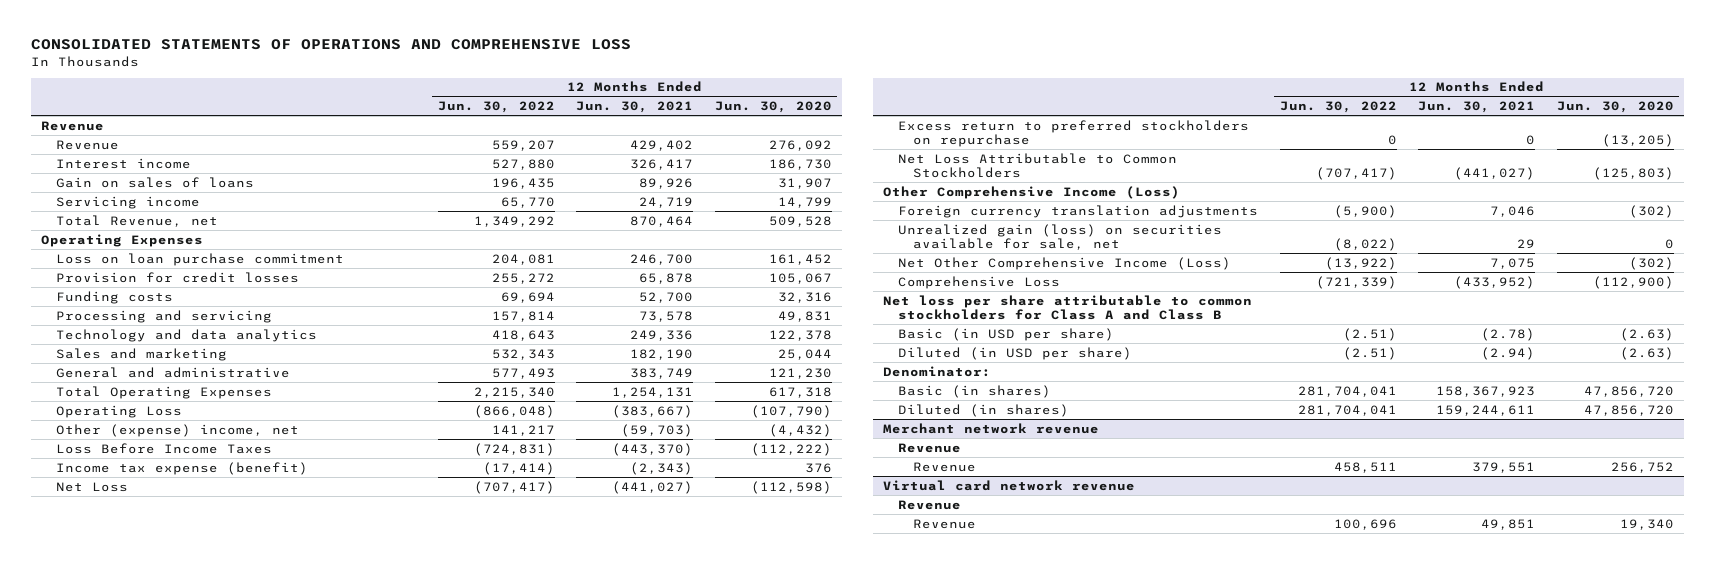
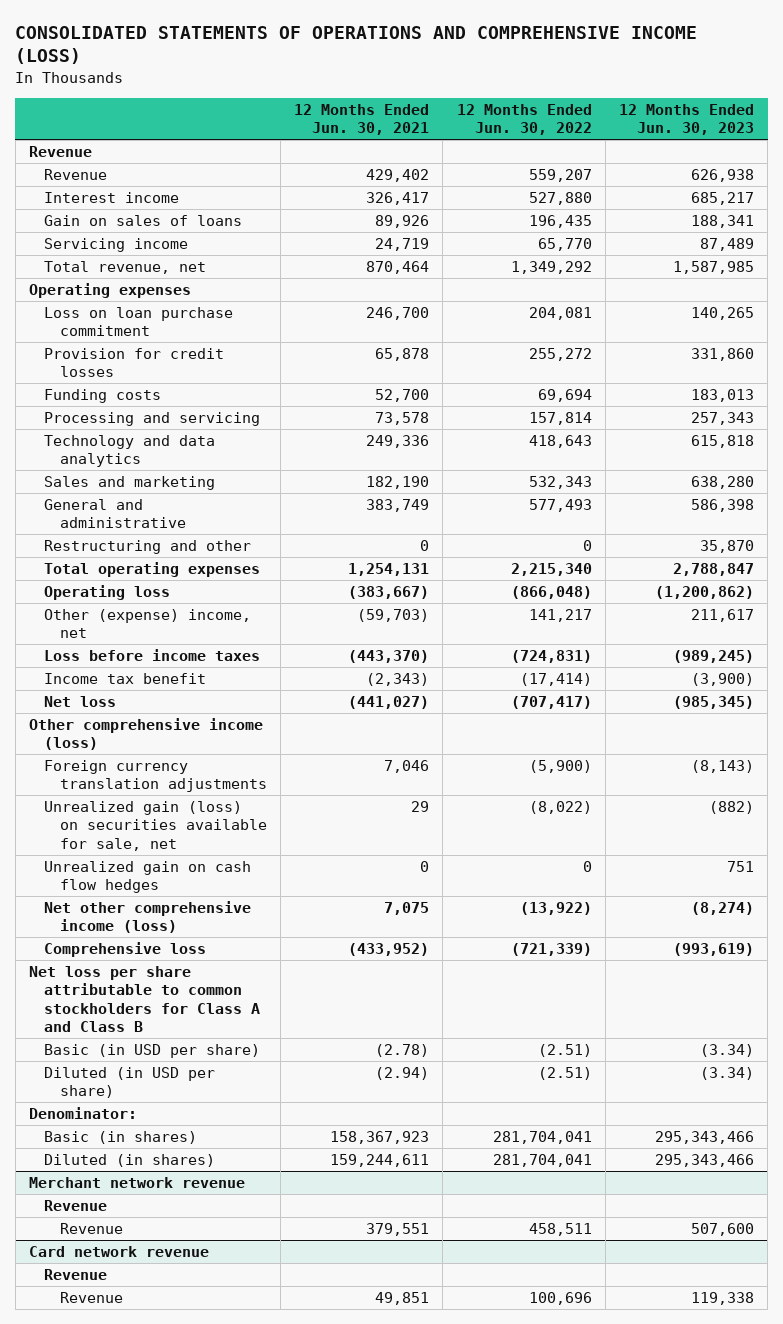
[30,39,631,51] CONSOLIDATED STATEMENTS OF OPERATIONS AND COMPREHENSIVE LOSS -> [15,25,698,65] CONSOLIDATED STATEMENTS OF OPERATIONS AND COMPREHENSIVE INCOME (LOSS)
[714,100,832,113] Jun. 30, 2020 -> none
none -> [619,103,755,136] 12 Months Ended Jun. 30, 2023
[56,214,219,227] Total Revenue, net -> [44,261,207,275] Total revenue, net
[41,233,204,247] Operating Expenses -> [28,283,191,299] Operating expenses
none -> [44,540,252,555] Restructuring and other
[56,385,273,399] Total Operating Expenses -> [44,562,261,578] Total operating expenses
[56,404,183,418] Operating Loss -> [44,585,171,601] Operating loss
[898,119,1250,147] Excess return to preferred stockholders on repurchase -> none
[898,152,1178,178] Net Loss Attributable to Common Stockholders -> none
[56,442,273,454] Loss Before Income Taxes -> [44,649,261,662] Loss before income taxes
[56,461,309,475] Income tax expense (benefit) -> [44,673,207,685] Income tax benefit
[56,481,129,492] Net Loss -> [44,696,117,708] Net loss
[883,185,1181,199] Other Comprehensive Income (Loss) -> [28,718,263,751] Other comprehensive income (loss)
none -> [44,861,252,894] Unrealized gain on cash flow hedges
[898,256,1232,270] Net Other Comprehensive Income (Loss) -> [44,901,252,934] Net other comprehensive income (loss)
[898,275,1061,289] Comprehensive Loss -> [44,942,207,958] Comprehensive loss
[883,479,1136,491] Virtual card network revenue -> [28,1246,209,1258] Card network revenue

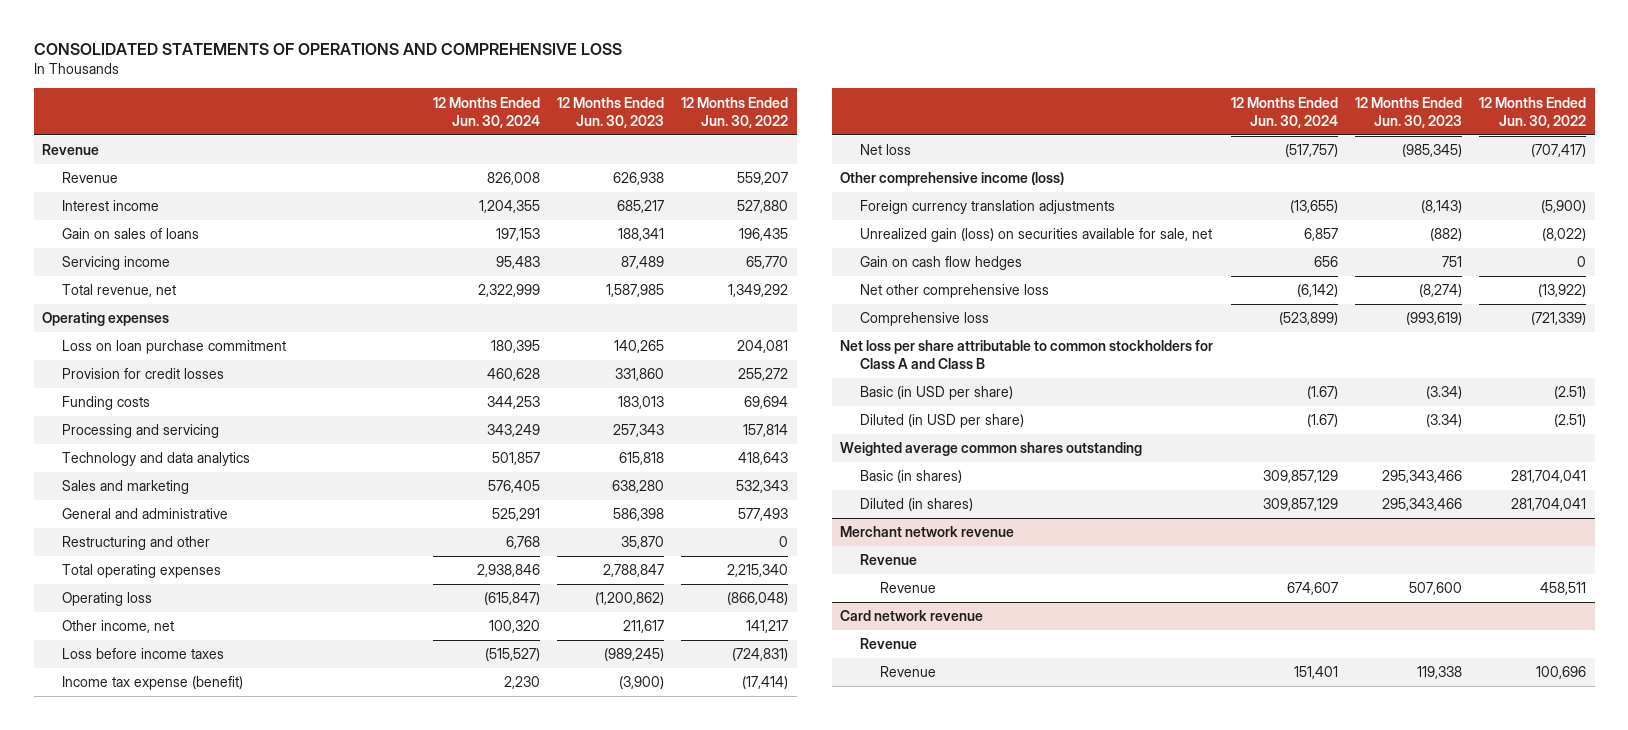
[15,25,698,65] CONSOLIDATED STATEMENTS OF OPERATIONS AND COMPREHENSIVE INCOME (LOSS) -> [33,43,622,56] CONSOLIDATED STATEMENTS OF OPERATIONS AND COMPREHENSIVE LOSS
[294,103,430,136] 12 Months Ended Jun. 30, 2021 -> none
none -> [432,96,540,128] 12 Months Ended Jun. 30, 2024
[44,609,252,639] Other (expense) income, net -> [62,620,175,634] Other income, net
[44,673,207,685] Income tax benefit -> [62,676,244,691] Income tax expense (benefit)
[44,861,252,894] Unrealized gain on cash flow hedges -> [860,256,1023,271] Gain on cash flow hedges
[44,901,252,934] Net other comprehensive income (loss) -> [860,284,1050,299] Net other comprehensive loss
[28,1107,137,1120] Denominator: -> [840,442,1143,457] Weighted average common shares outstanding

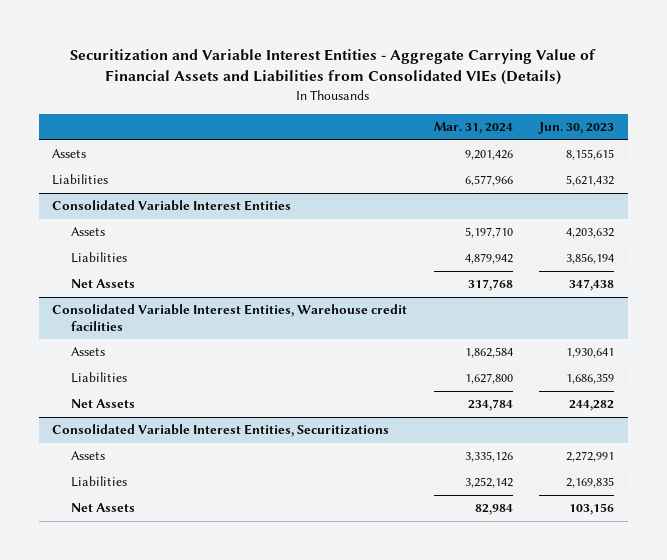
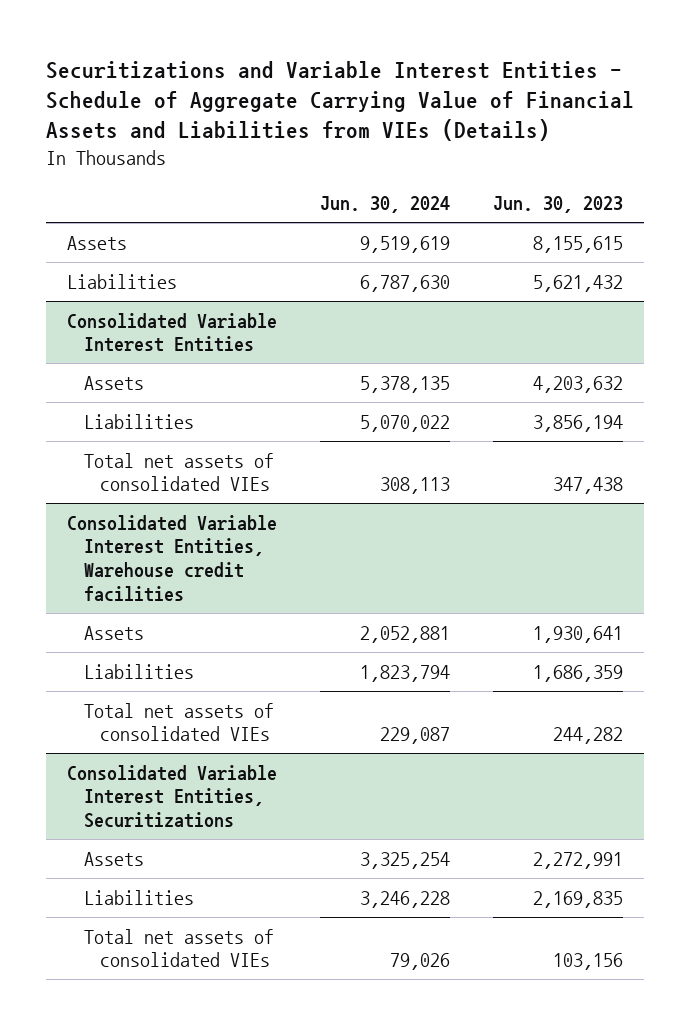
[70,49,597,86] Securitization and Variable Interest Entities - Aggregate Carrying Value of Financial Assets and Liabilities from Consolidated VIEs (Details) -> [46,60,635,142] Securitizations and Variable Interest Entities - Schedule of Aggregate Carrying Value of Financial Assets and Liabilities from VIEs (Details)
[433,122,513,135] Mar. 31, 2024 -> none
none -> [320,196,451,214] Jun. 30, 2024
[71,279,136,289] Net Assets -> [83,452,274,492] Total net assets of consolidated VIEs
[71,399,136,409] Net Assets -> [83,702,274,742] Total net assets of consolidated VIEs
[71,503,136,513] Net Assets -> [83,928,274,968] Total net assets of consolidated VIEs

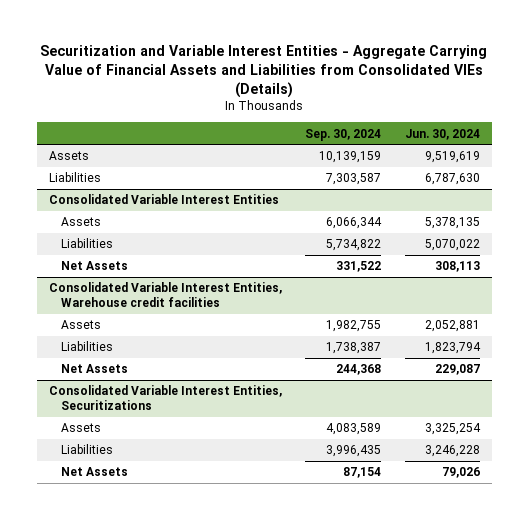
[46,60,635,142] Securitizations and Variable Interest Entities - Schedule of Aggregate Carrying Value of Financial Assets and Liabilities from VIEs (Details) -> [40,44,488,98] Securitization and Variable Interest Entities - Aggregate Carrying Value of Financial Assets and Liabilities from Consolidated VIEs (Details)
[492,196,623,214] Jun. 30, 2023 -> none
none -> [305,128,382,141] Sep. 30, 2024
[83,452,274,492] Total net assets of consolidated VIEs -> [60,261,128,271] Net Assets
[83,702,274,742] Total net assets of consolidated VIEs -> [60,364,128,374] Net Assets
[83,928,274,968] Total net assets of consolidated VIEs -> [60,467,128,477] Net Assets

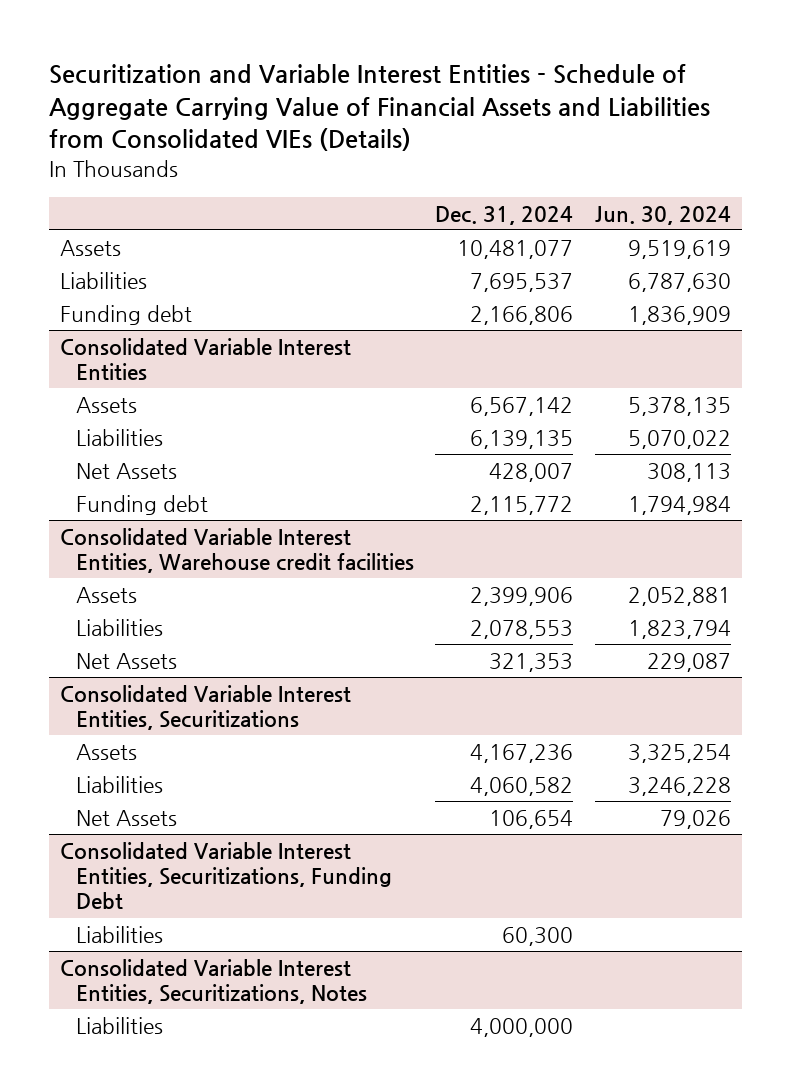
[40,44,488,98] Securitization and Variable Interest Entities - Aggregate Carrying Value of Financial Assets and Liabilities from Consolidated VIEs (Details) -> [49,64,711,152] Securitization and Variable Interest Entities - Schedule of Aggregate Carrying Value of Financial Assets and Liabilities from Consolidated VIEs (Details)
[305,128,382,141] Sep. 30, 2024 -> none
none -> [435,205,574,225] Dec. 31, 2024
none -> [60,304,193,325] Funding debt
none -> [75,494,208,515] Funding debt
none -> [60,841,392,910] Consolidated Variable Interest Entities, Securitizations, Funding Debt
none -> [75,925,163,943] Liabilities
none -> [60,958,367,1005] Consolidated Variable Interest Entities, Securitizations, Notes
none -> [75,1016,163,1034] Liabilities

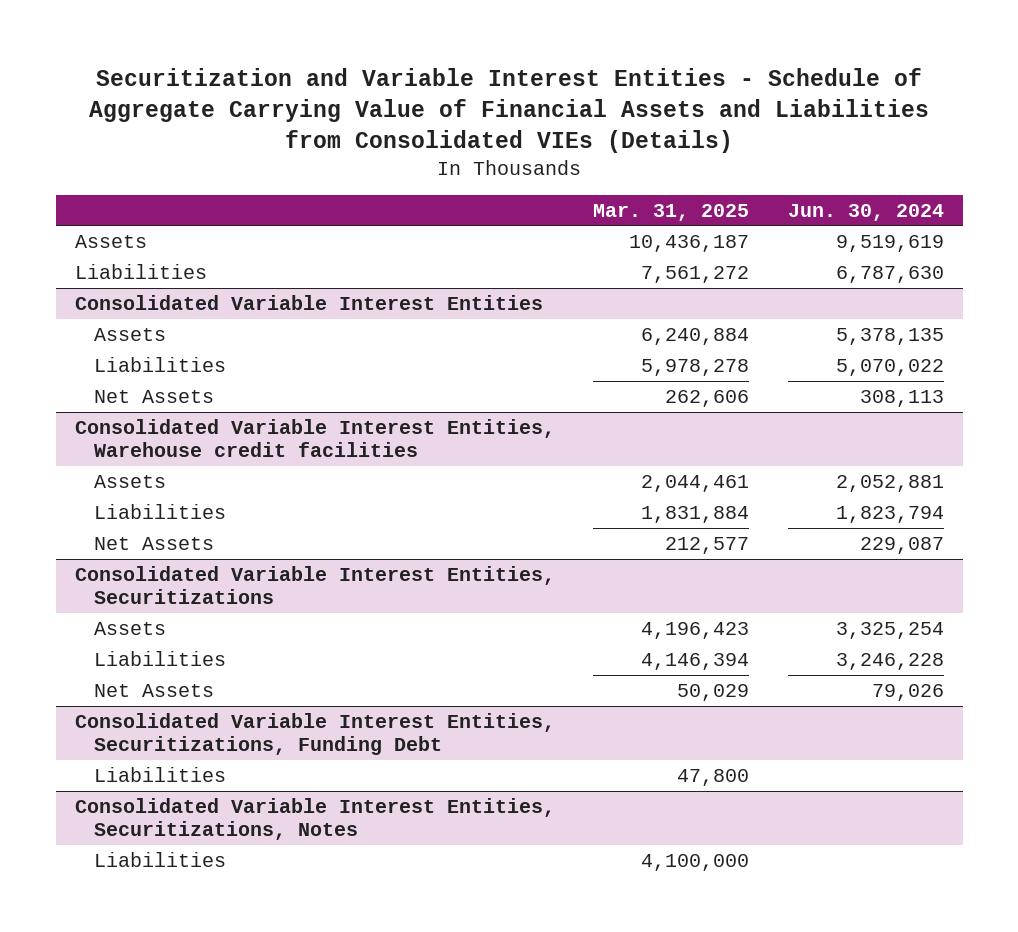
[435,205,574,225] Dec. 31, 2024 -> none
none -> [593,203,750,221] Mar. 31, 2025
[60,304,193,325] Funding debt -> none
[75,494,208,515] Funding debt -> none

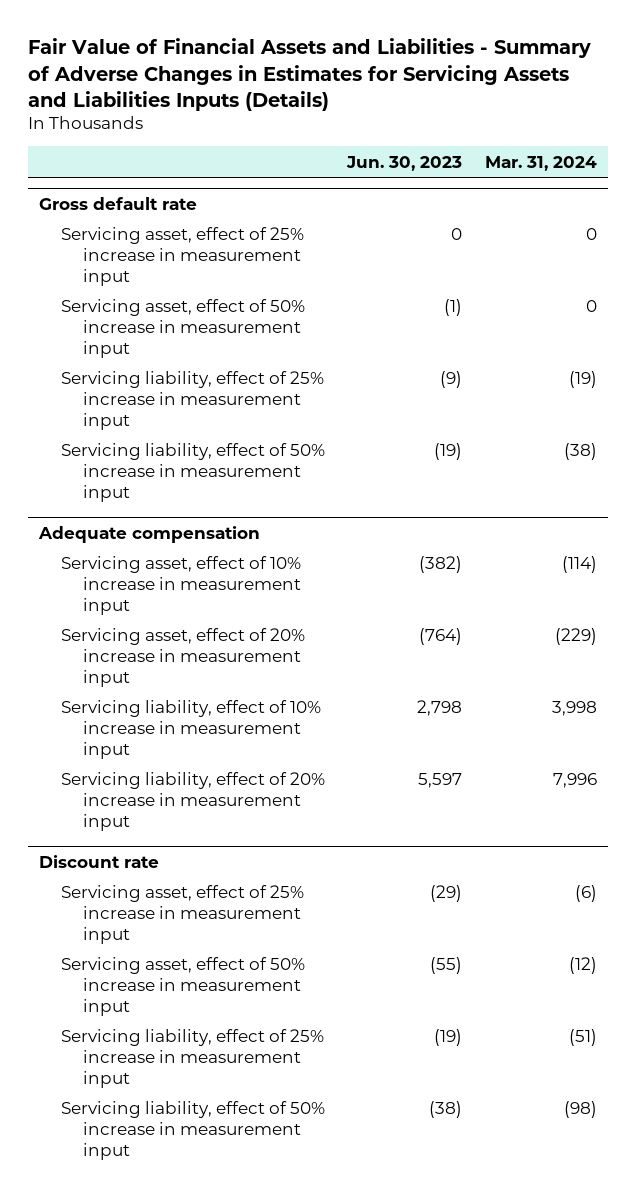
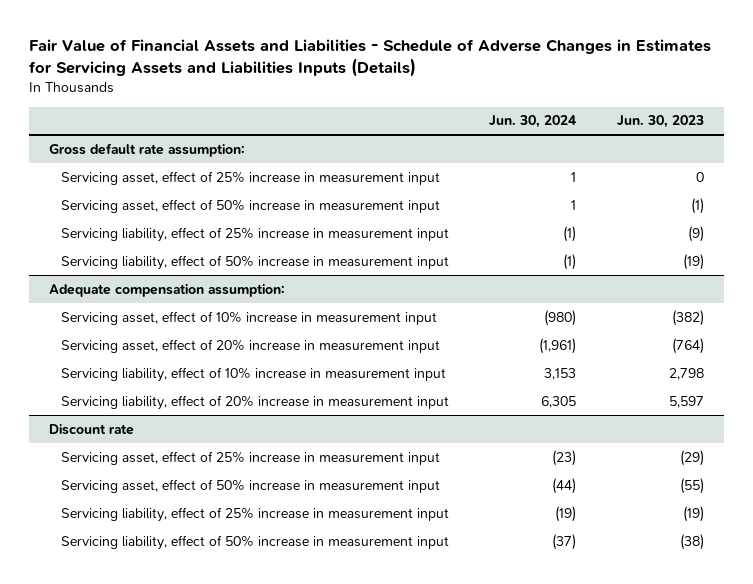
[28,38,592,111] Fair Value of Financial Assets and Liabilities - Summary of Adverse Changes in Estimates for Servicing Assets and Liabilities Inputs (Details) -> [29,39,712,78] Fair Value of Financial Assets and Liabilities - Schedule of Adverse Changes in Estimates for Servicing Assets and Liabilities Inputs (Details)
[484,155,597,171] Mar. 31, 2024 -> none
none -> [489,115,577,129] Jun. 30, 2024
[39,196,198,210] Gross default rate -> [49,142,246,157] Gross default rate assumption:
[38,525,261,543] Adequate compensation -> [49,283,286,297] Adequate compensation assumption:

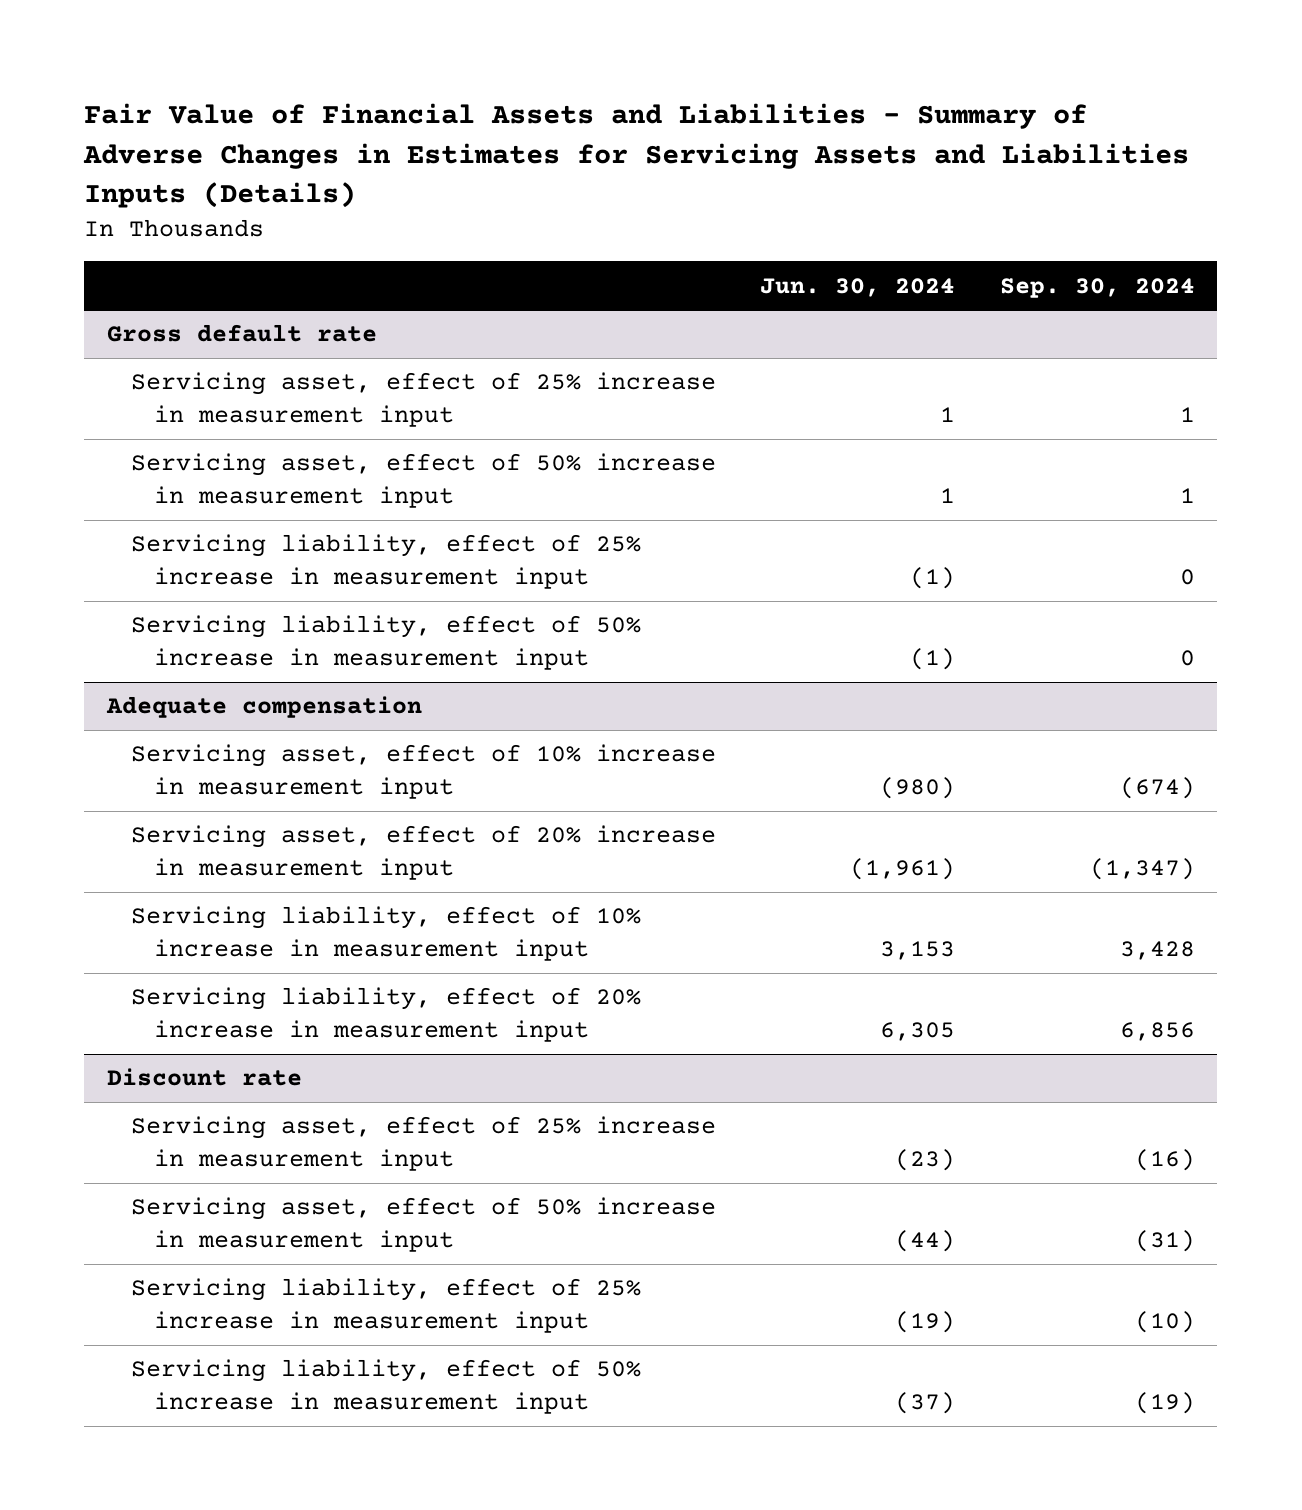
[29,39,712,78] Fair Value of Financial Assets and Liabilities - Schedule of Adverse Changes in Estimates for Servicing Assets and Liabilities Inputs (Details) -> [83,103,1190,208] Fair Value of Financial Assets and Liabilities - Summary of Adverse Changes in Estimates for Servicing Assets and Liabilities Inputs (Details)
[616,115,704,129] Jun. 30, 2023 -> none
none -> [1000,277,1196,298] Sep. 30, 2024
[49,142,246,157] Gross default rate assumption: -> [106,324,377,343] Gross default rate
[49,283,286,297] Adequate compensation assumption: -> [105,696,422,719] Adequate compensation

